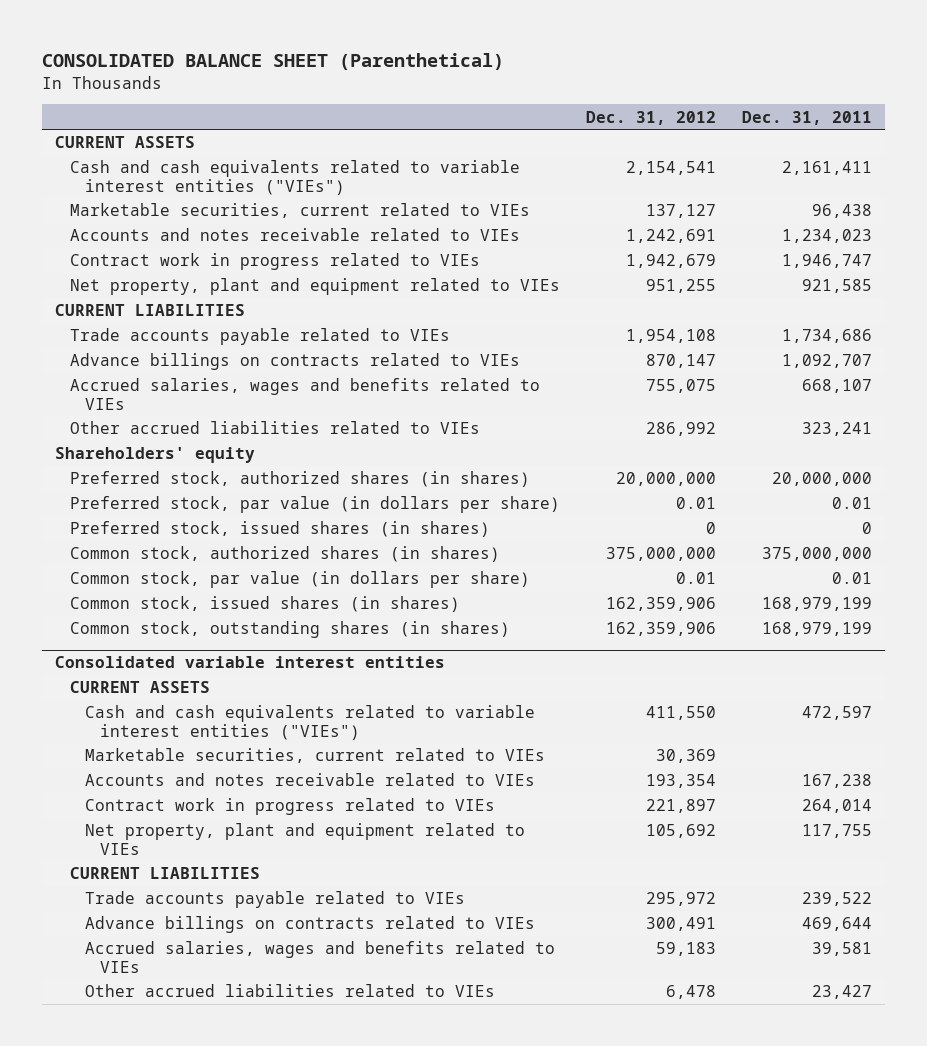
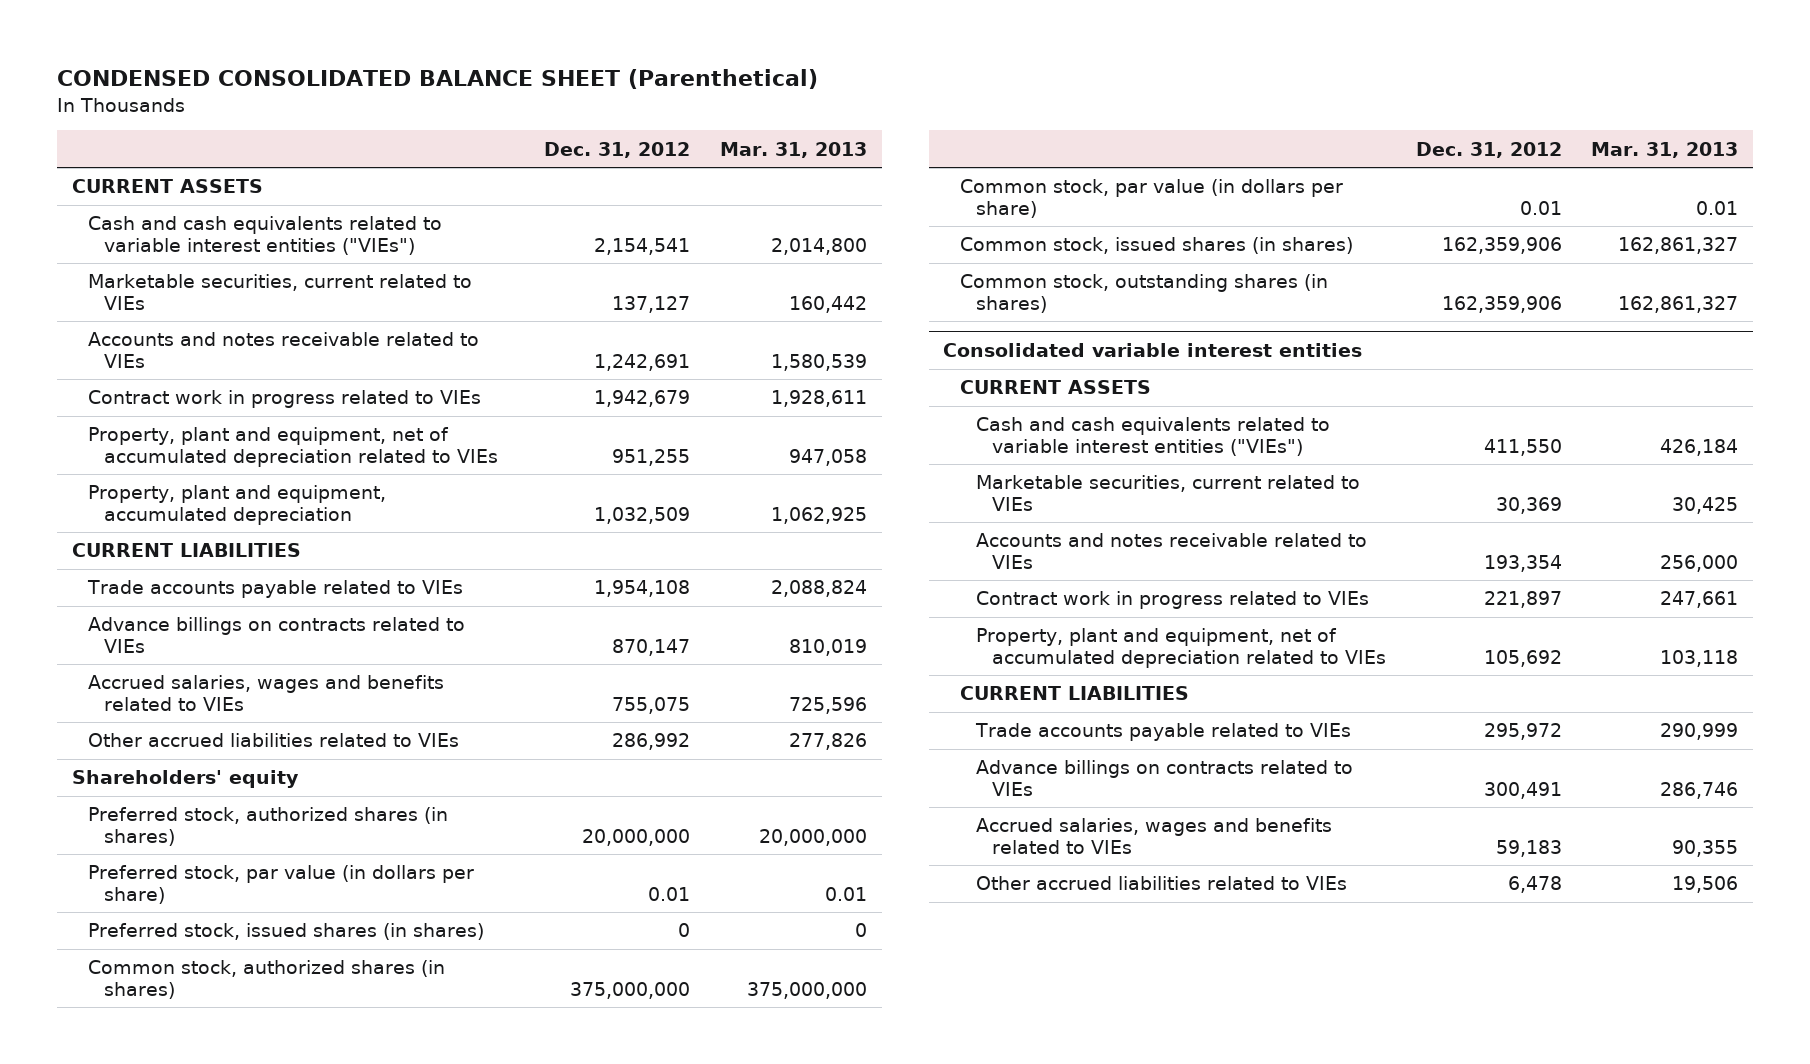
[42,52,505,70] CONSOLIDATED BALANCE SHEET (Parenthetical) -> [57,69,819,90] CONDENSED CONSOLIDATED BALANCE SHEET (Parenthetical)
[741,110,872,125] Dec. 31, 2011 -> none
none -> [719,141,867,158] Mar. 31, 2013
[69,278,560,296] Net property, plant and equipment related to VIEs -> [88,427,499,467] Property, plant and equipment, net of accumulated depreciation related to VIEs
none -> [88,485,387,525] Property, plant and equipment, accumulated depreciation
[84,823,525,855] Net property, plant and equipment related to VIEs -> [975,628,1386,668] Property, plant and equipment, net of accumulated depreciation related to VIEs

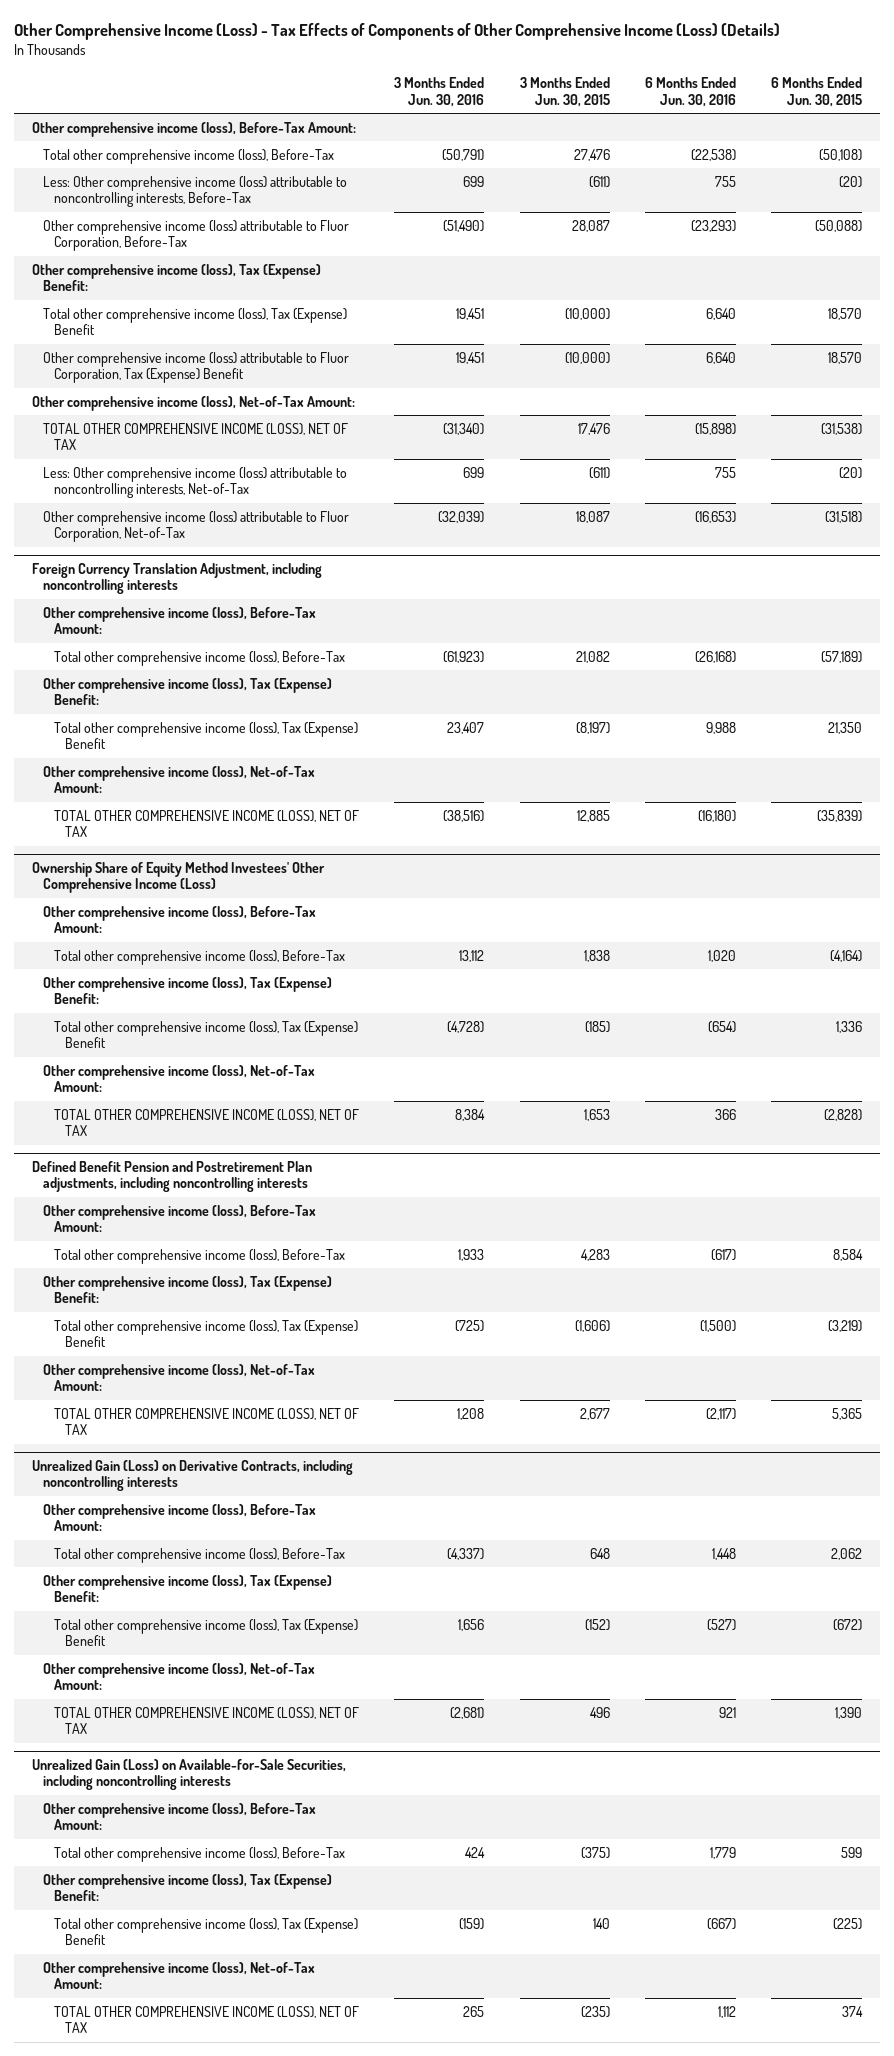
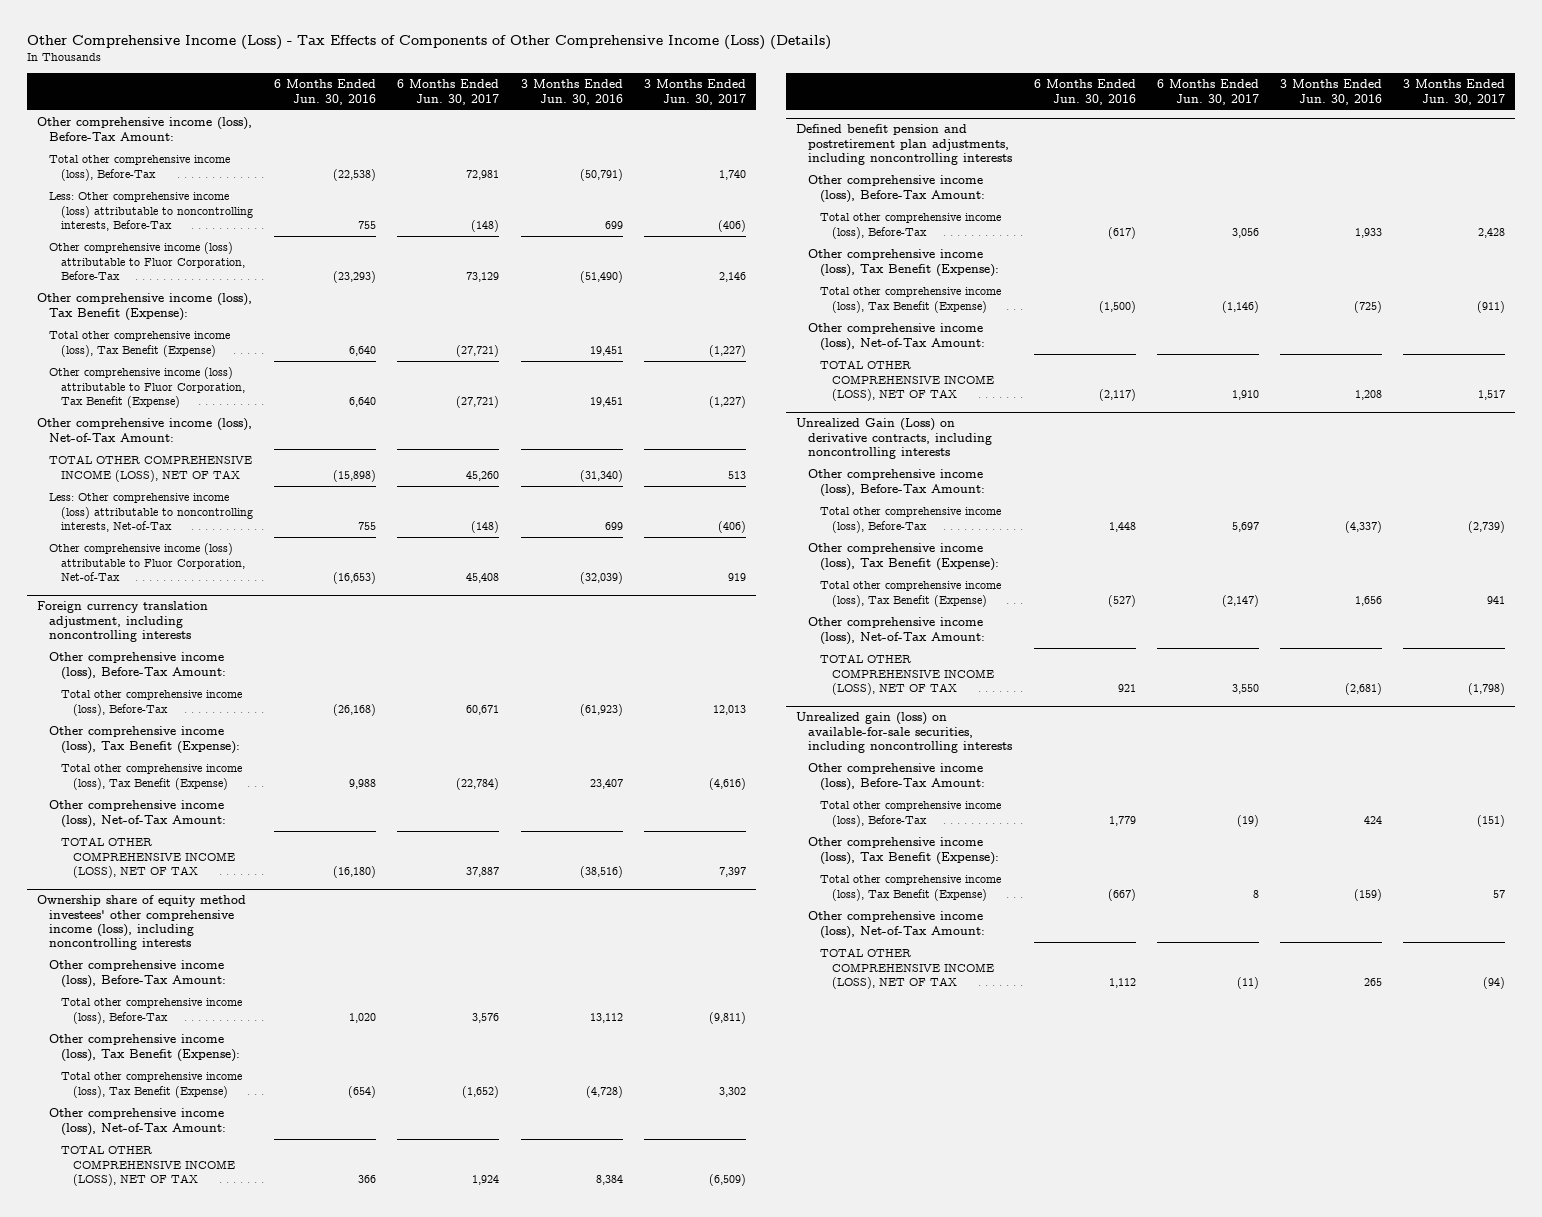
[519,77,610,107] 3 Months Ended Jun. 30, 2015 -> none
[771,77,863,107] 6 Months Ended Jun. 30, 2015 -> none
none -> [397,79,500,105] 6 Months Ended Jun. 30, 2017
none -> [643,79,746,105] 3 Months Ended Jun. 30, 2017
[31,263,321,292] Other comprehensive income (loss), Tax (Expense) Benefit: -> [37,293,253,321] Other comprehensive income (loss), Tax Benefit (Expense):
[42,307,347,336] Total other comprehensive income (loss), Tax (Expense) Benefit -> [49,331,231,357] Total other comprehensive income (loss), Tax Benefit (Expense)
[42,351,349,384] Other comprehensive income (loss) attributable to Fluor Corporation, Tax (Expense) Benefit -> [49,367,246,408] Other comprehensive income (loss) attributable to Fluor Corporation, Tax Benefit (Expense)
[31,563,322,595] Foreign Currency Translation Adjustment, including noncontrolling interests -> [37,601,209,642] Foreign currency translation adjustment, including noncontrolling interests
[42,677,332,706] Other comprehensive income (loss), Tax (Expense) Benefit: -> [49,726,241,754] Other comprehensive income (loss), Tax Benefit (Expense):
[53,721,358,750] Total other comprehensive income (loss), Tax (Expense) Benefit -> [61,764,243,790] Total other comprehensive income (loss), Tax Benefit (Expense)
[31,862,325,894] Ownership Share of Equity Method Investees' Other Comprehensive Income (Loss) -> [37,895,247,951] Ownership share of equity method investees' other comprehensive income (loss), including noncontrolling interests
[42,976,332,1005] Other comprehensive income (loss), Tax (Expense) Benefit: -> [49,1034,241,1062] Other comprehensive income (loss), Tax Benefit (Expense):
[53,1020,358,1049] Total other comprehensive income (loss), Tax (Expense) Benefit -> [61,1072,243,1098] Total other comprehensive income (loss), Tax Benefit (Expense)
[31,1161,312,1193] Defined Benefit Pension and Postretirement Plan adjustments, including noncontrolling interests -> [796,124,1013,165] Defined benefit pension and postretirement plan adjustments, including noncontrolling interests
[42,1275,332,1304] Other comprehensive income (loss), Tax (Expense) Benefit: -> [808,249,1000,277] Other comprehensive income (loss), Tax Benefit (Expense):
[53,1319,358,1348] Total other comprehensive income (loss), Tax (Expense) Benefit -> [820,287,1002,313] Total other comprehensive income (loss), Tax Benefit (Expense)
[31,1460,353,1492] Unrealized Gain (Loss) on Derivative Contracts, including noncontrolling interests -> [796,418,993,459] Unrealized Gain (Loss) on derivative contracts, including noncontrolling interests
[42,1574,332,1603] Other comprehensive income (loss), Tax (Expense) Benefit: -> [808,543,1000,571] Other comprehensive income (loss), Tax Benefit (Expense):
[53,1618,358,1647] Total other comprehensive income (loss), Tax (Expense) Benefit -> [820,581,1002,607] Total other comprehensive income (loss), Tax Benefit (Expense)
[31,1759,346,1791] Unrealized Gain (Loss) on Available-for-Sale Securities, including noncontrolling interests -> [796,712,1013,753] Unrealized gain (loss) on available-for-sale securities, including noncontrolling interests
[42,1873,332,1902] Other comprehensive income (loss), Tax (Expense) Benefit: -> [808,837,1000,865] Other comprehensive income (loss), Tax Benefit (Expense):
[53,1917,358,1946] Total other comprehensive income (loss), Tax (Expense) Benefit -> [820,875,1002,901] Total other comprehensive income (loss), Tax Benefit (Expense)

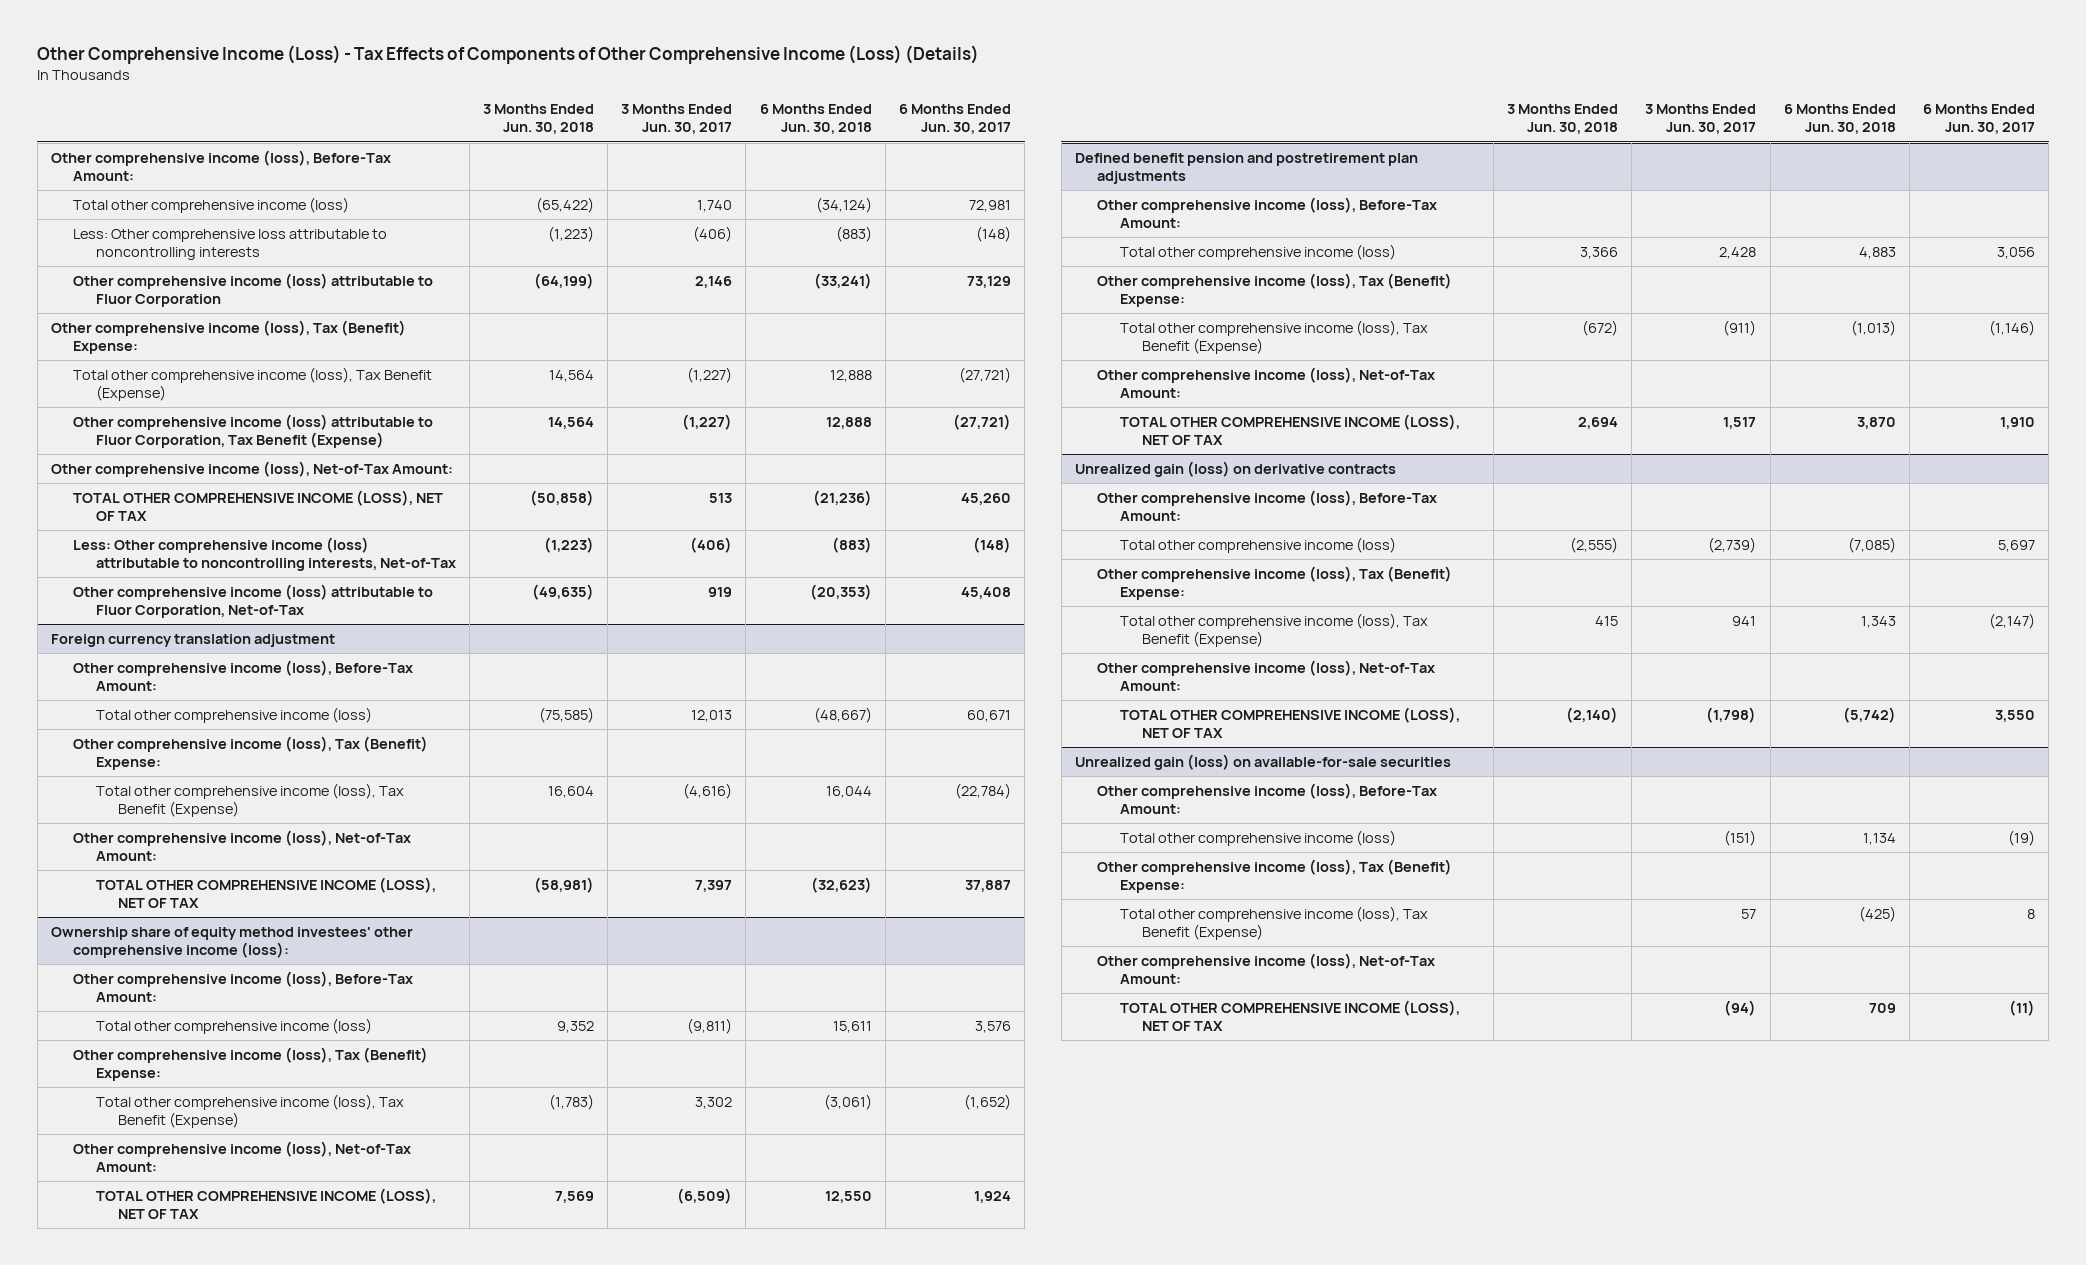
[274,79,377,105] 6 Months Ended Jun. 30, 2016 -> none
[520,79,623,105] 3 Months Ended Jun. 30, 2016 -> none
none -> [483,104,595,135] 3 Months Ended Jun. 30, 2018
none -> [759,104,872,135] 6 Months Ended Jun. 30, 2018
[49,155,231,181] Total other comprehensive income (loss), Before-Tax -> [73,196,350,213] Total other comprehensive income (loss)
[49,192,254,231] Less: Other comprehensive income (loss) attributable to noncontrolling interests, Before-Tax -> [73,228,388,261] Less: Other comprehensive loss attributable to noncontrolling interests
[49,242,246,280] Other comprehensive income (loss) attributable to Fluor Corporation, Before-Tax -> [73,272,434,308] Other comprehensive income (loss) attributable to Fluor Corporation
[37,293,253,321] Other comprehensive income (loss), Tax Benefit (Expense): -> [50,319,406,355] Other comprehensive income (loss), Tax (Benefit) Expense:
[37,601,209,642] Foreign currency translation adjustment, including noncontrolling interests -> [50,633,335,647] Foreign currency translation adjustment
[61,690,243,716] Total other comprehensive income (loss), Before-Tax -> [95,706,372,723] Total other comprehensive income (loss)
[49,726,241,754] Other comprehensive income (loss), Tax Benefit (Expense): -> [73,735,429,771] Other comprehensive income (loss), Tax (Benefit) Expense:
[37,895,247,951] Ownership share of equity method investees' other comprehensive income (loss), including noncontrolling interests -> [50,926,413,959] Ownership share of equity method investees' other comprehensive income (loss):
[61,998,243,1024] Total other comprehensive income (loss), Before-Tax -> [95,1017,372,1034] Total other comprehensive income (loss)
[49,1034,241,1062] Other comprehensive income (loss), Tax Benefit (Expense): -> [73,1046,429,1082] Other comprehensive income (loss), Tax (Benefit) Expense:
[796,124,1013,165] Defined benefit pension and postretirement plan adjustments, including noncontrolling interests -> [1074,152,1418,185] Defined benefit pension and postretirement plan adjustments
[820,213,1002,239] Total other comprehensive income (loss), Before-Tax -> [1119,243,1396,260] Total other comprehensive income (loss)
[808,249,1000,277] Other comprehensive income (loss), Tax Benefit (Expense): -> [1097,272,1453,308] Other comprehensive income (loss), Tax (Benefit) Expense:
[796,418,993,459] Unrealized Gain (Loss) on derivative contracts, including noncontrolling interests -> [1074,460,1396,477] Unrealized gain (loss) on derivative contracts
[820,507,1002,533] Total other comprehensive income (loss), Before-Tax -> [1119,536,1396,553] Total other comprehensive income (loss)
[808,543,1000,571] Other comprehensive income (loss), Tax Benefit (Expense): -> [1097,565,1453,601] Other comprehensive income (loss), Tax (Benefit) Expense:
[796,712,1013,753] Unrealized gain (loss) on available-for-sale securities, including noncontrolling interests -> [1074,753,1451,770] Unrealized gain (loss) on available-for-sale securities
[820,801,1002,827] Total other comprehensive income (loss), Before-Tax -> [1119,829,1396,846] Total other comprehensive income (loss)
[808,837,1000,865] Other comprehensive income (loss), Tax Benefit (Expense): -> [1097,858,1453,894] Other comprehensive income (loss), Tax (Benefit) Expense:

